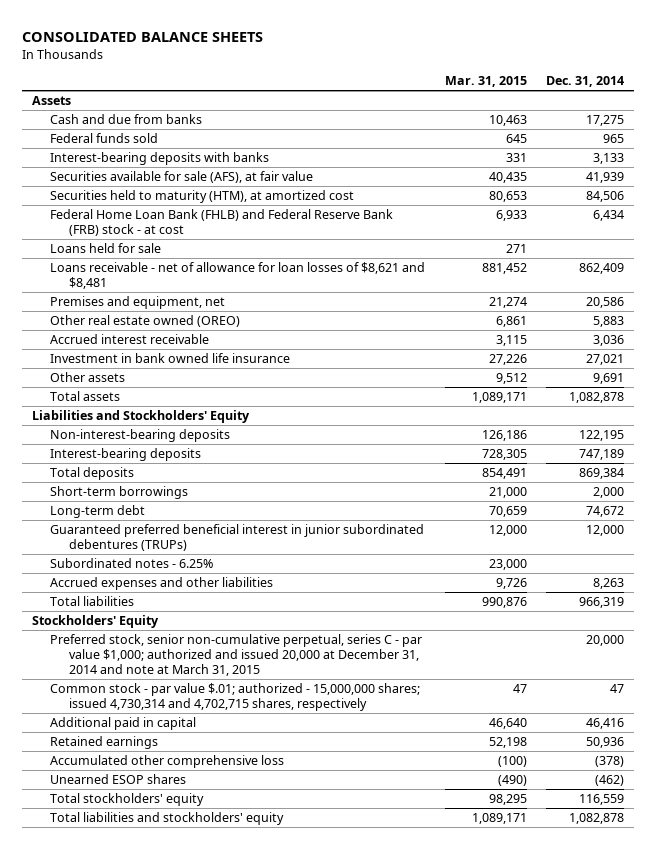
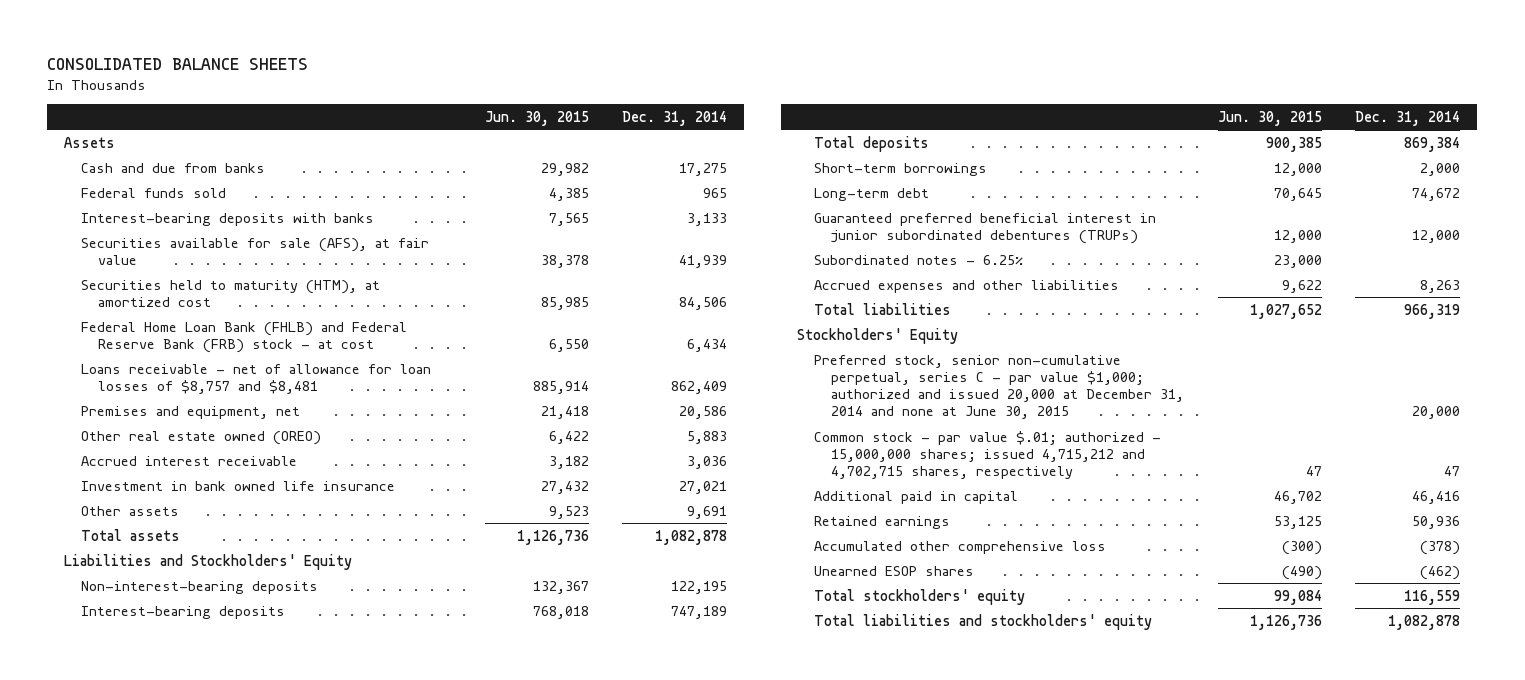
[444,76,527,88] Mar. 31, 2015 -> none
none -> [484,110,589,126] Jun. 30, 2015
[50,243,162,254] Loans held for sale -> none
[50,262,426,289] Loans receivable - net of allowance for loan losses of $8,621 and $8,481 -> [81,363,432,394] Loans receivable - net of allowance for loan losses of $8,757 and $8,481
[50,634,423,676] Preferred stock, senior non-cumulative perpetual, series C - par value $1,000; authorized and issued 20,000 at December 31, 2014 and note at March 31, 2015 -> [814,354,1185,420] Preferred stock, senior non-cumulative perpetual, series C - par value $1,000; authorized and issued 20,000 at December 31, 2014 and none at June 30, 2015
[50,683,421,711] Common stock - par value $.01; authorized - 15,000,000 shares; issued 4,730,314 and 4,702,715 shares, respectively -> [814,430,1162,480] Common stock - par value $.01; authorized - 15,000,000 shares; issued 4,715,212 and 4,702,715 shares, respectively

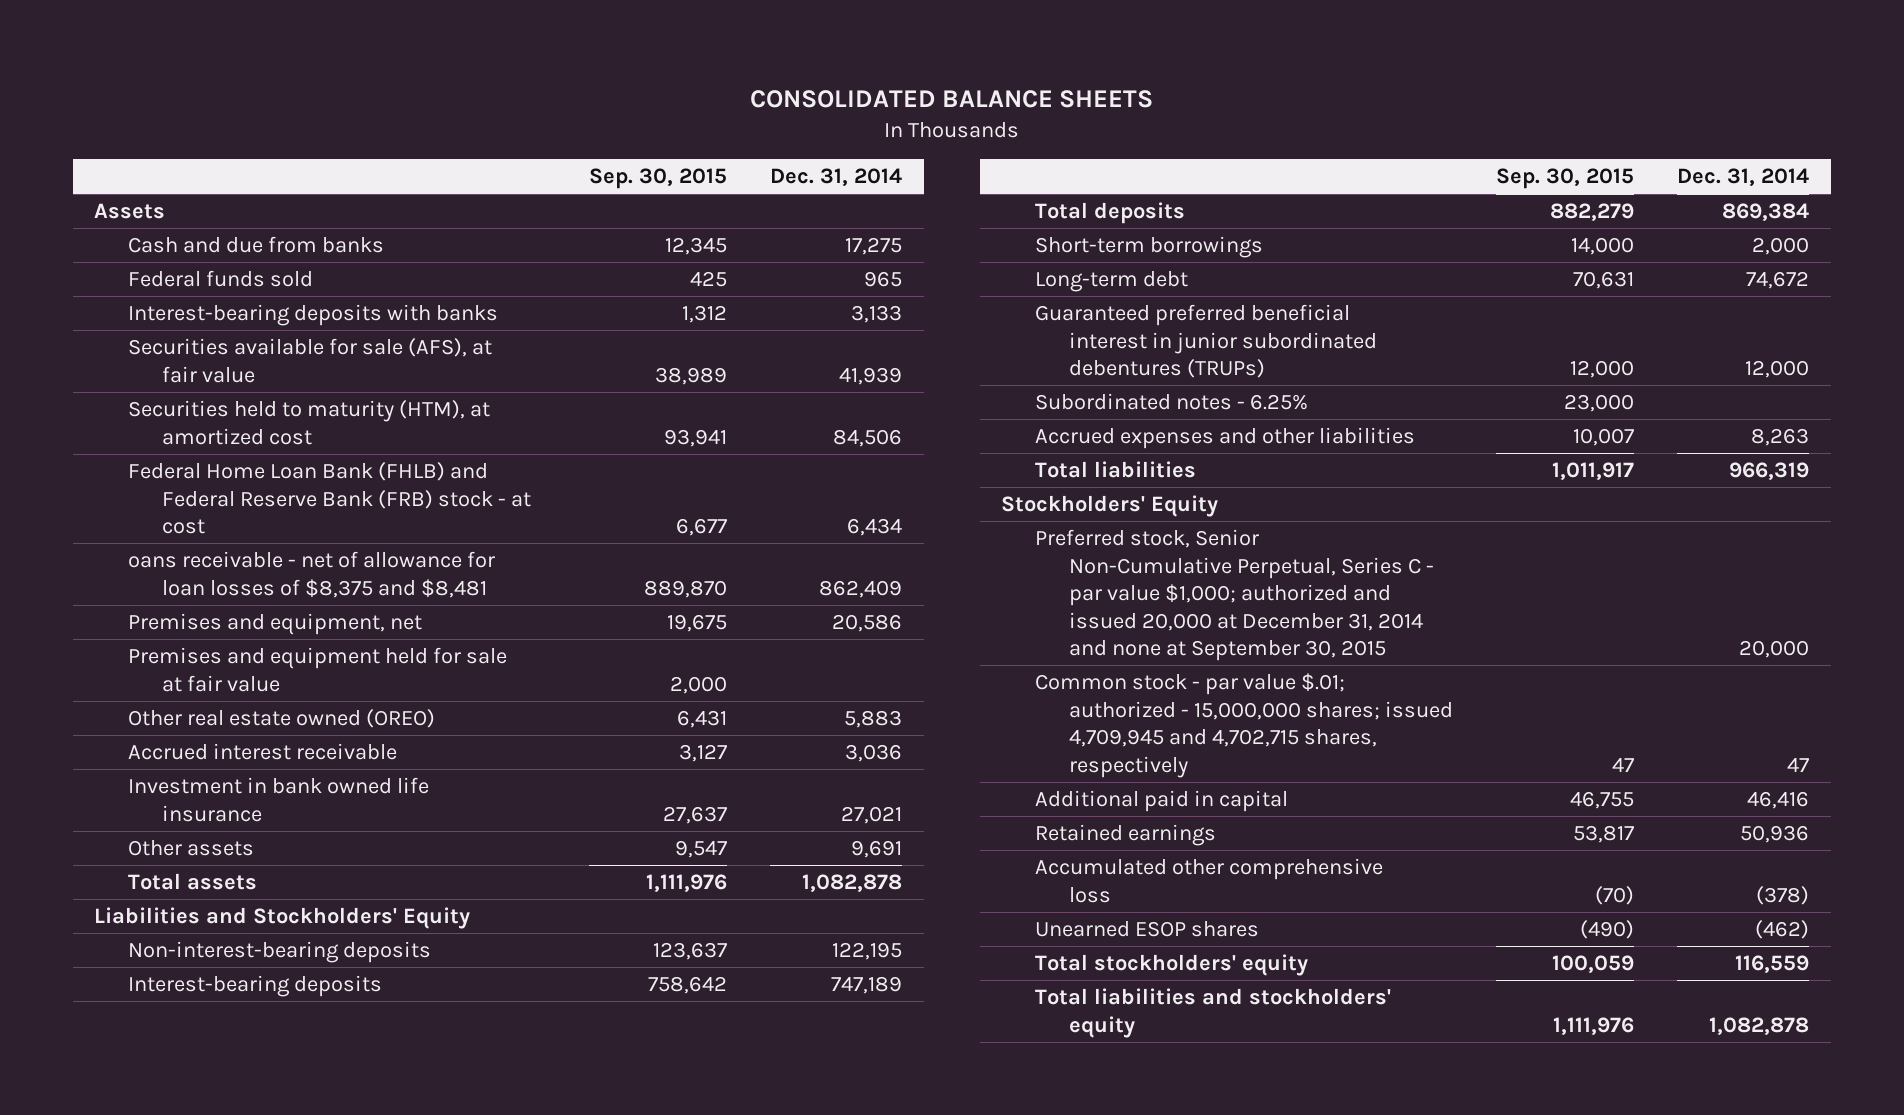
[484,110,589,126] Jun. 30, 2015 -> none
none -> [589,168,728,190] Sep. 30, 2015
[81,363,432,394] Loans receivable - net of allowance for loan losses of $8,757 and $8,481 -> [128,551,496,598] oans receivable - net of allowance for loan losses of $8,375 and $8,481
none -> [128,647,508,692] Premises and equipment held for sale at fair value
[814,354,1185,420] Preferred stock, senior non-cumulative perpetual, series C - par value $1,000; authorized and issued 20,000 at December 31, 2014 and none at June 30, 2015 -> [1035,529,1435,662] Preferred stock, Senior Non-Cumulative Perpetual, Series C - par value $1,000; authorized and issued 20,000 at December 31, 2014 and none at September 30, 2015
[814,430,1162,480] Common stock - par value $.01; authorized - 15,000,000 shares; issued 4,715,212 and 4,702,715 shares, respectively -> [1035,673,1454,778] Common stock - par value $.01; authorized - 15,000,000 shares; issued 4,709,945 and 4,702,715 shares, respectively

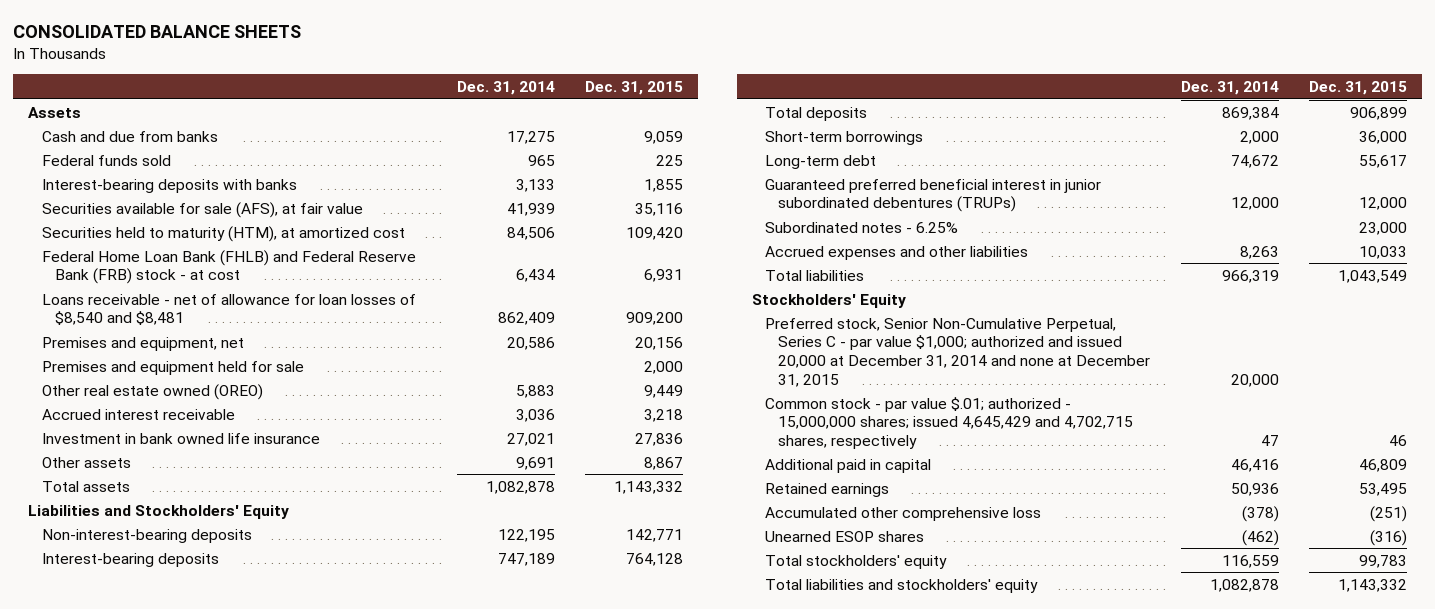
[589,168,728,190] Sep. 30, 2015 -> none
none -> [584,81,683,96] Dec. 31, 2015
[128,551,496,598] oans receivable - net of allowance for loan losses of $8,375 and $8,481 -> [41,293,416,326] Loans receivable - net of allowance for loan losses of $8,540 and $8,481
[128,647,508,692] Premises and equipment held for sale at fair value -> [41,360,304,375] Premises and equipment held for sale
[1035,529,1435,662] Preferred stock, Senior Non-Cumulative Perpetual, Series C - par value $1,000; authorized and issued 20,000 at December 31, 2014 and none at September 30, 2015 -> [765,317,1151,387] Preferred stock, Senior Non-Cumulative Perpetual, Series C - par value $1,000; authorized and issued 20,000 at December 31, 2014 and none at December 31, 2015
[1035,673,1454,778] Common stock - par value $.01; authorized - 15,000,000 shares; issued 4,709,945 and 4,702,715 shares, respectively -> [765,396,1134,449] Common stock - par value $.01; authorized - 15,000,000 shares; issued 4,645,429 and 4,702,715 shares, respectively

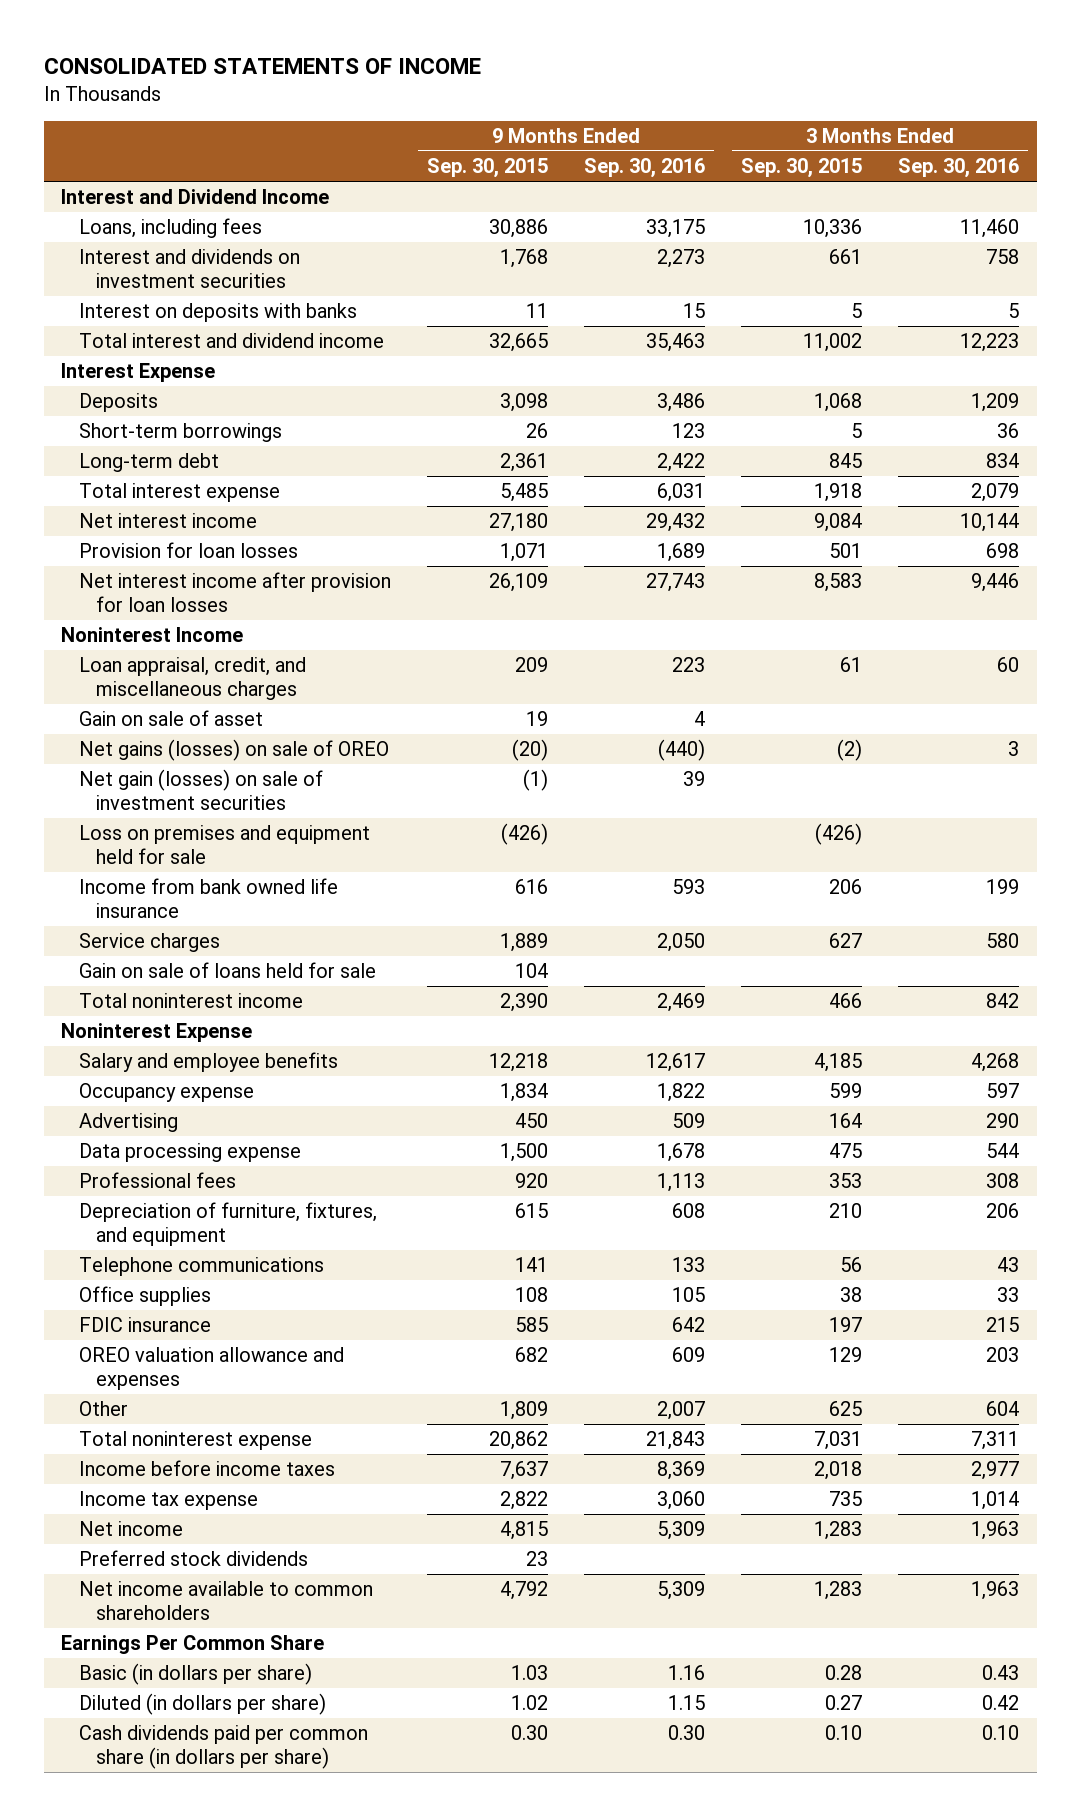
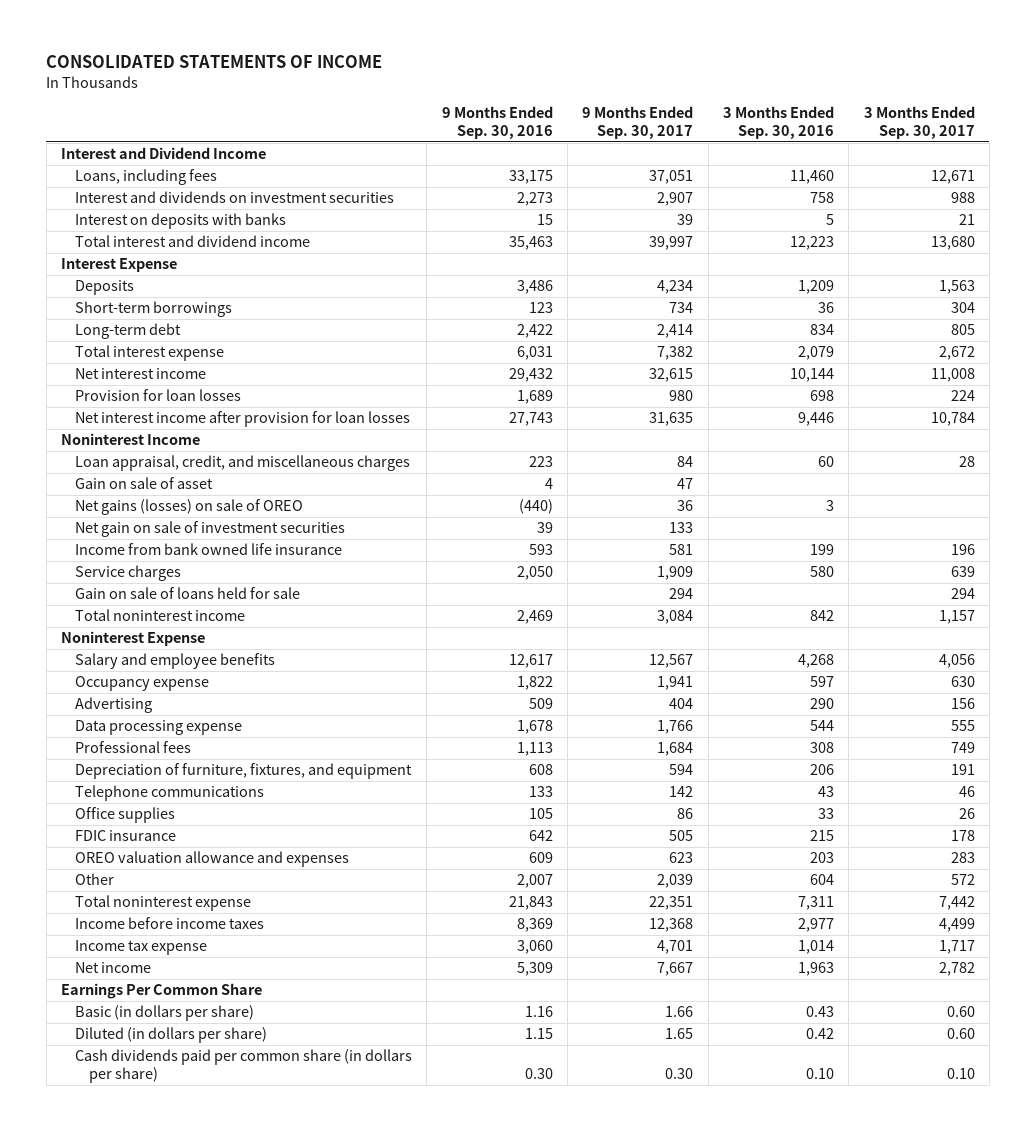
[426,158,548,179] Sep. 30, 2015 -> none
[740,158,862,179] Sep. 30, 2015 -> none
none -> [582,105,694,139] 9 Months Ended Sep. 30, 2017
none -> [863,105,975,139] 3 Months Ended Sep. 30, 2017
[78,825,370,864] Loss on premises and equipment held for sale -> none
[78,769,323,810] Net gain (losses) on sale of investment securities -> [75,521,346,538] Net gain on sale of investment securities
[78,1550,308,1567] Preferred stock dividends -> none
[78,1581,373,1620] Net income available to common shareholders -> none

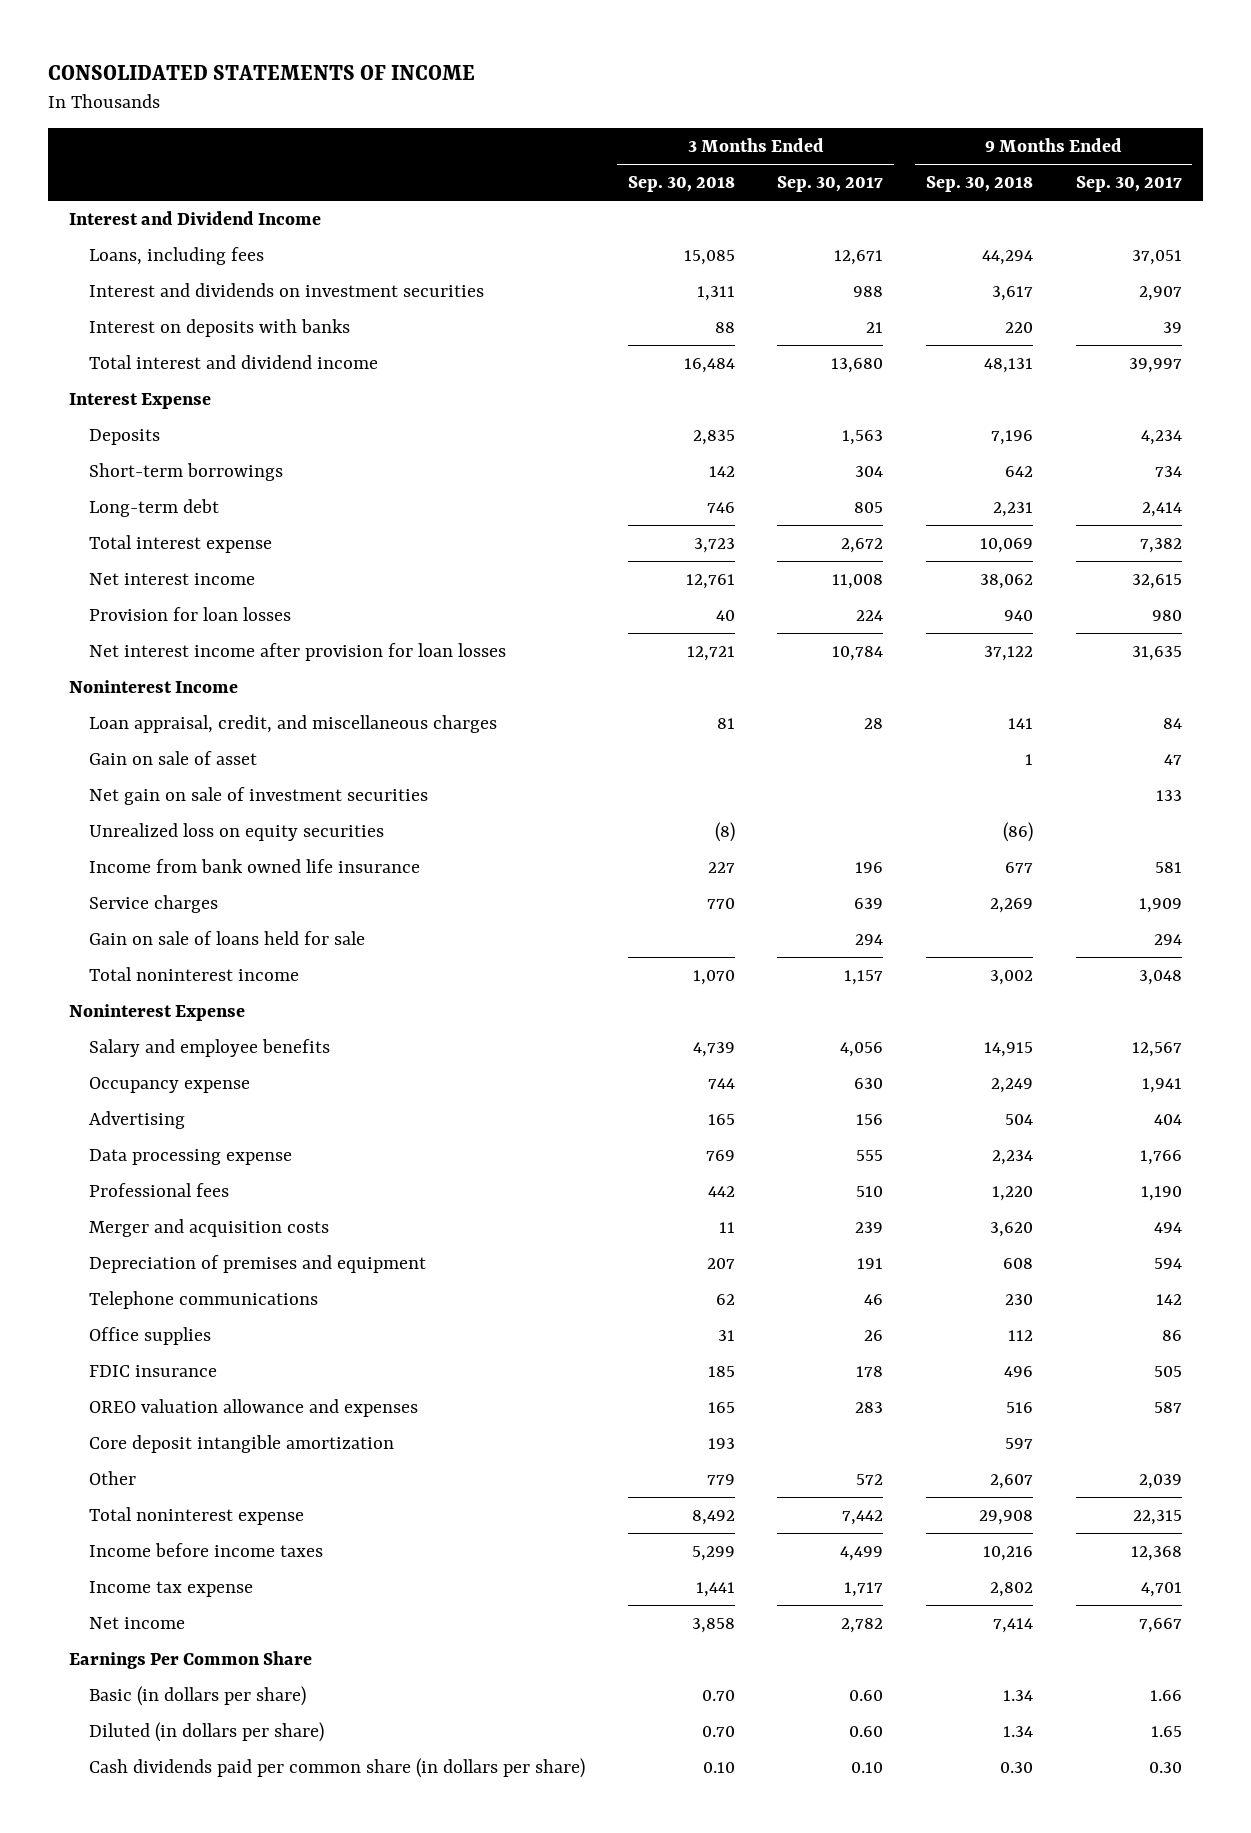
[441,105,553,139] 9 Months Ended Sep. 30, 2016 -> none
[722,105,834,139] 3 Months Ended Sep. 30, 2016 -> none
none -> [627,175,735,192] Sep. 30, 2018
none -> [926,175,1034,192] Sep. 30, 2018
[75,499,304,516] Net gains (losses) on sale of OREO -> none
none -> [89,822,385,841] Unrealized loss on equity securities
[657,610,694,625] 3,084 -> [1138,969,1182,985] 3,048
[657,742,694,757] 1,684 -> [1140,1185,1182,1201] 1,190
[950,742,975,754] 749 -> [856,1185,884,1197] 510
none -> [89,1218,330,1237] Merger and acquisition costs
[75,763,413,780] Depreciation of furniture, fixtures, and equipment -> [89,1254,427,1273] Depreciation of premises and equipment
[669,852,694,864] 623 -> [1153,1401,1182,1413] 587
none -> [89,1434,395,1453] Core deposit intangible amortization
[649,896,694,911] 22,351 -> [1132,1509,1182,1525] 22,315

